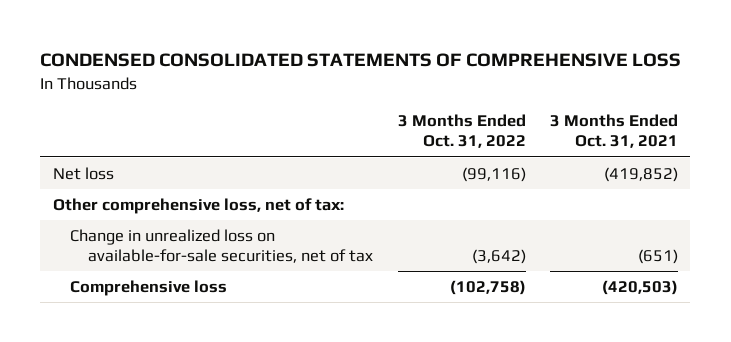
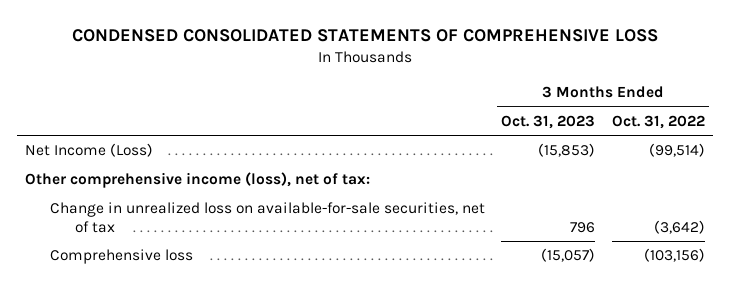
[550,114,679,149] 3 Months Ended Oct. 31, 2021 -> none
none -> [501,114,596,129] Oct. 31, 2023
[52,167,114,181] Net loss -> [25,143,154,158] Net Income (Loss)
[461,167,526,183] (99,116) -> [648,143,705,158] (99,514)
[52,198,344,215] Other comprehensive loss, net of tax: -> [25,172,371,189] Other comprehensive income (loss), net of tax:
[449,280,526,296] (102,758) -> [643,248,705,263] (103,156)

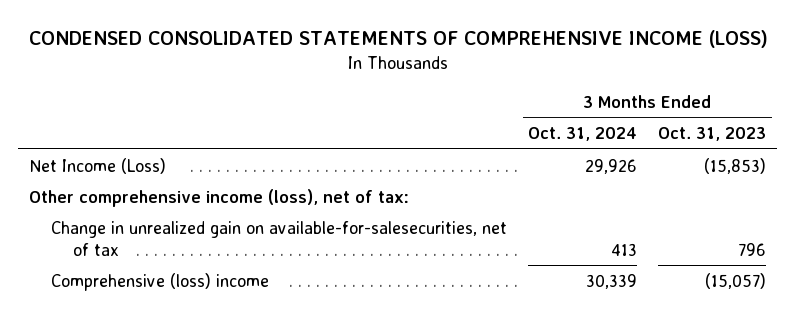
[72,29,659,43] CONDENSED CONSOLIDATED STATEMENTS OF COMPREHENSIVE LOSS -> [28,30,768,49] CONDENSED CONSOLIDATED STATEMENTS OF COMPREHENSIVE INCOME (LOSS)
[611,114,705,129] Oct. 31, 2022 -> none
none -> [528,127,638,142] Oct. 31, 2024
[50,202,486,233] Change in unrealized loss on available-for-sale securities, net of tax -> [51,220,508,256] Change in unrealized gain on available-for-salesecurities, net of tax
[50,249,194,265] Comprehensive loss -> [51,272,270,291] Comprehensive (loss) income

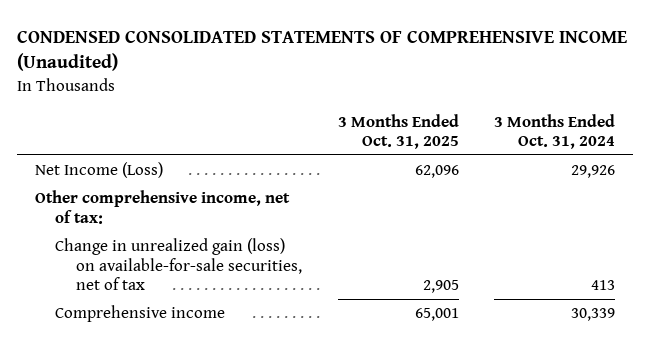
[28,30,768,49] CONDENSED CONSOLIDATED STATEMENTS OF COMPREHENSIVE INCOME (LOSS) -> [17,29,628,72] CONDENSED CONSOLIDATED STATEMENTS OF COMPREHENSIVE INCOME (Unaudited)
[658,127,767,142] Oct. 31, 2023 -> none
none -> [337,113,459,149] 3 Months Ended Oct. 31, 2025
[28,188,409,207] Other comprehensive income (loss), net of tax: -> [35,190,291,224] Other comprehensive income, net of tax:
[51,220,508,256] Change in unrealized gain on available-for-salesecurities, net of tax -> [55,238,302,290] Change in unrealized gain (loss) on available-for-sale securities, net of tax
[51,272,270,291] Comprehensive (loss) income -> [55,305,226,323] Comprehensive income

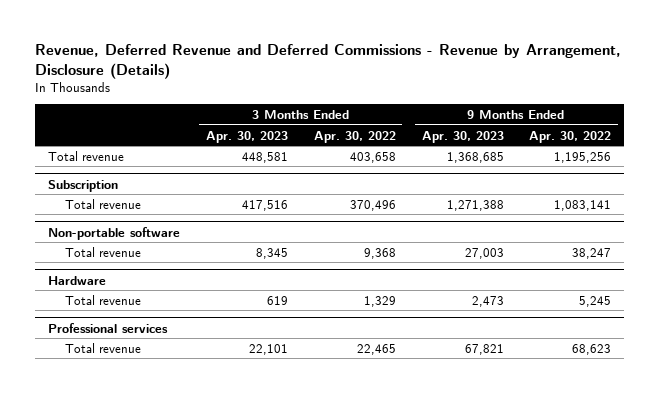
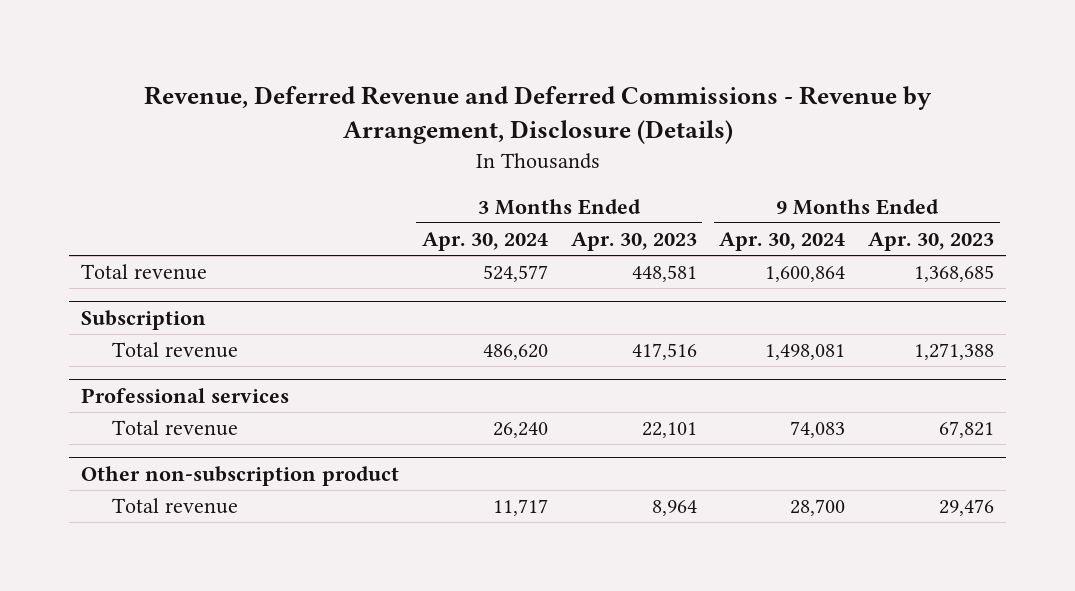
[313,130,396,143] Apr. 30, 2022 -> none
[529,130,612,143] Apr. 30, 2022 -> none
none -> [421,232,548,252] Apr. 30, 2024
none -> [719,232,846,252] Apr. 30, 2024
[48,226,181,240] Non-portable software -> none
[65,246,142,257] Total revenue -> none
[48,275,107,285] Hardware -> none
[65,294,142,305] Total revenue -> none
none -> [80,465,399,486] Other non-subscription product
none -> [111,498,238,515] Total revenue

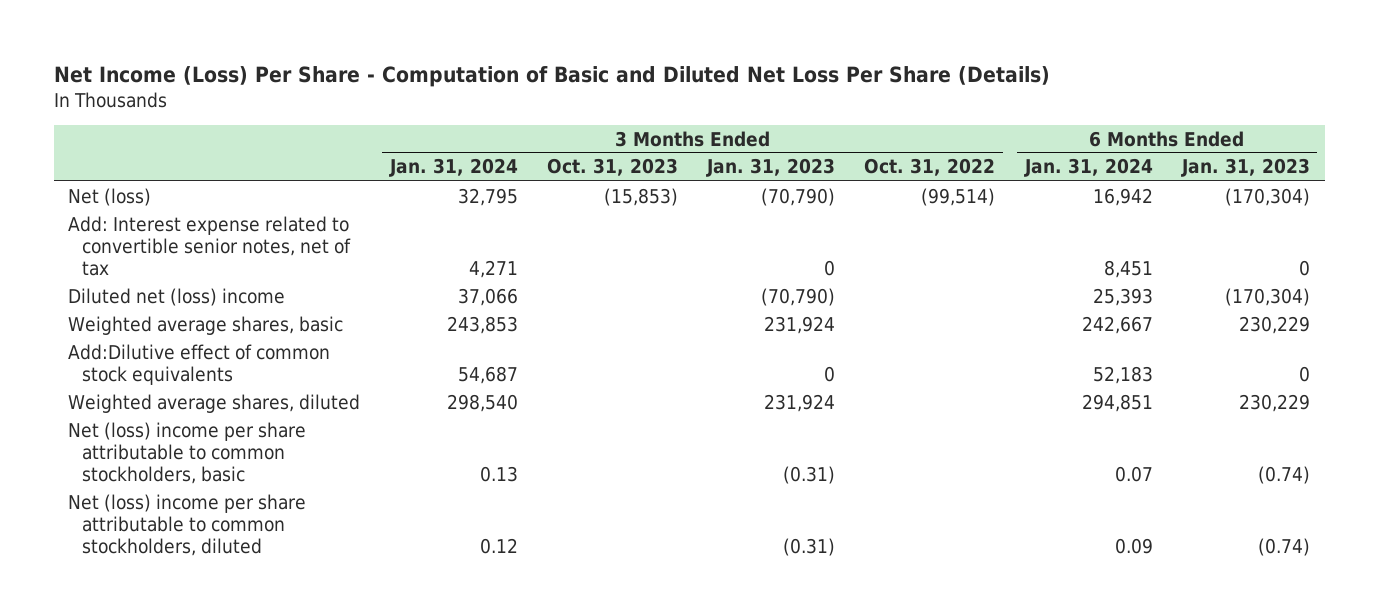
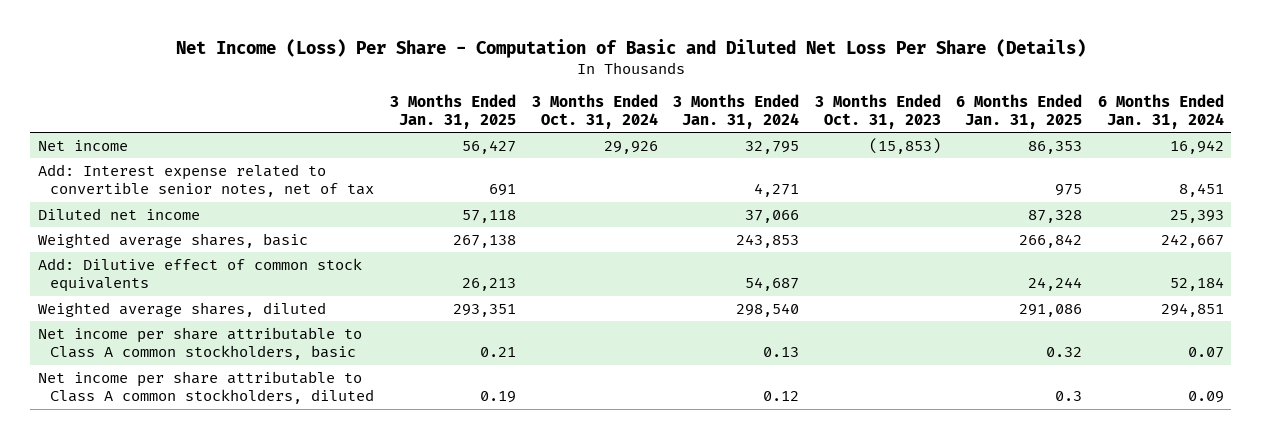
[706,158,836,178] Jan. 31, 2023 -> none
[864,158,996,177] Oct. 31, 2022 -> none
[1180,158,1310,178] Jan. 31, 2023 -> none
none -> [390,93,517,129] 3 Months Ended Jan. 31, 2025
none -> [531,93,658,129] 3 Months Ended Oct. 31, 2024
none -> [956,93,1083,129] 6 Months Ended Jan. 31, 2025
[68,187,152,206] Net (loss) -> [38,139,129,151] Net income
[68,287,286,306] Diluted net (loss) income -> [38,207,201,220] Diluted net income
[68,343,331,385] Add:Dilutive effect of common stock equivalents -> [38,257,363,293] Add: Dilutive effect of common stock equivalents
[1092,365,1153,384] 52,183 -> [1169,277,1224,292] 52,184
[68,421,307,485] Net (loss) income per share attributable to common stockholders, basic -> [38,326,363,361] Net income per share attributable to Class A common stockholders, basic
[68,493,307,557] Net (loss) income per share attributable to common stockholders, diluted -> [38,370,375,405] Net income per share attributable to Class A common stockholders, diluted

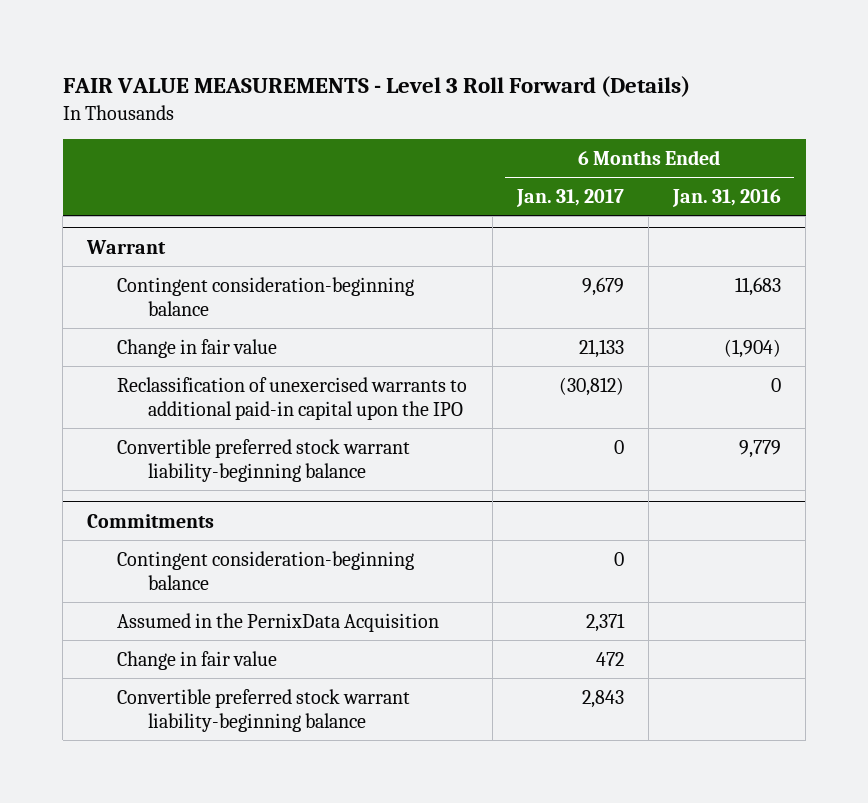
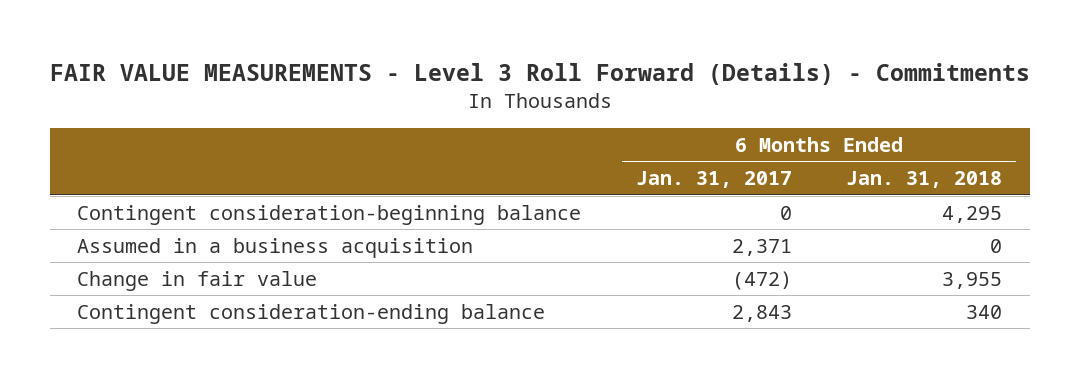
[62,76,690,98] FAIR VALUE MEASUREMENTS - Level 3 Roll Forward (Details) -> [49,62,1030,85] FAIR VALUE MEASUREMENTS - Level 3 Roll Forward (Details) - Commitments
[672,188,782,207] Jan. 31, 2016 -> none
none -> [846,171,1003,189] Jan. 31, 2018
[86,239,167,254] Warrant -> none
[117,276,415,316] Contingent consideration-beginning balance -> none
[117,338,278,358] Change in fair value -> none
[117,376,468,420] Reclassification of unexercised warrants to additional paid-in capital upon the IPO -> none
[117,438,411,482] Convertible preferred stock warrant liability-beginning balance -> none
[87,513,215,528] Commitments -> none
[117,612,440,632] Assumed in the PernixData Acquisition -> [77,237,474,258] Assumed in a business acquisition
[595,651,624,666] 472 -> [731,270,792,290] (472)
[117,688,411,732] Convertible preferred stock warrant liability-beginning balance -> [77,303,546,324] Contingent consideration-ending balance

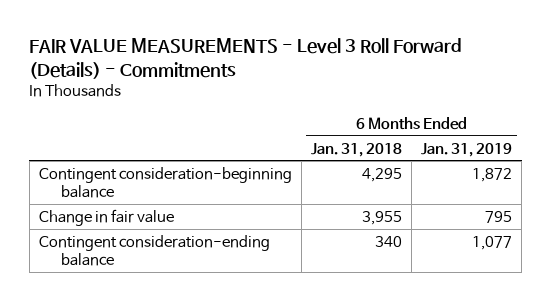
[635,171,792,189] Jan. 31, 2017 -> none
none -> [421,142,513,157] Jan. 31, 2019
[77,237,474,258] Assumed in a business acquisition -> none

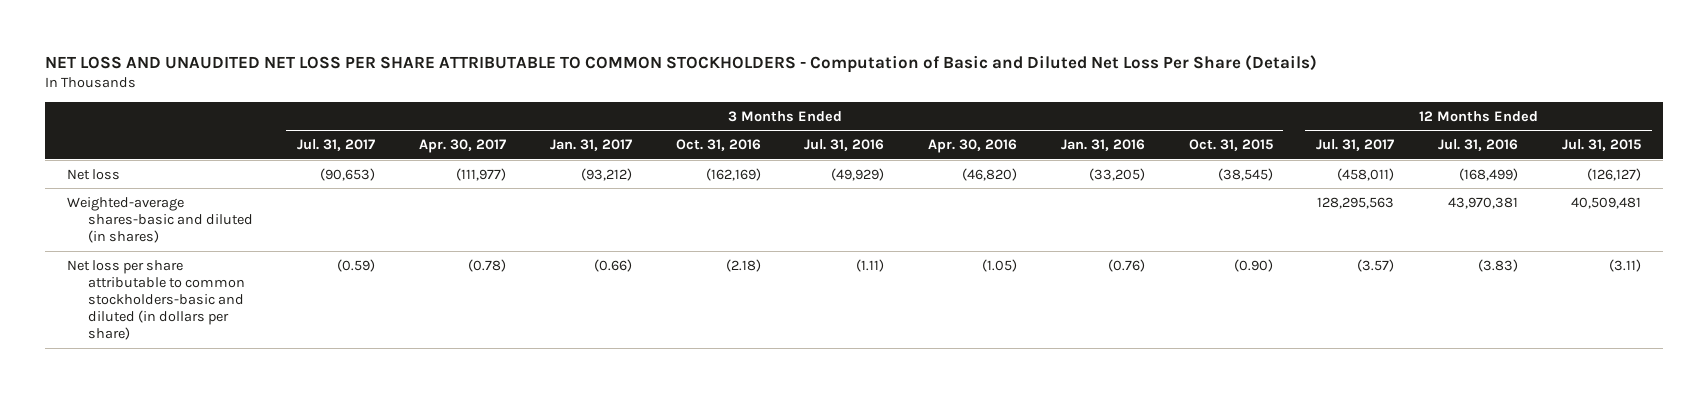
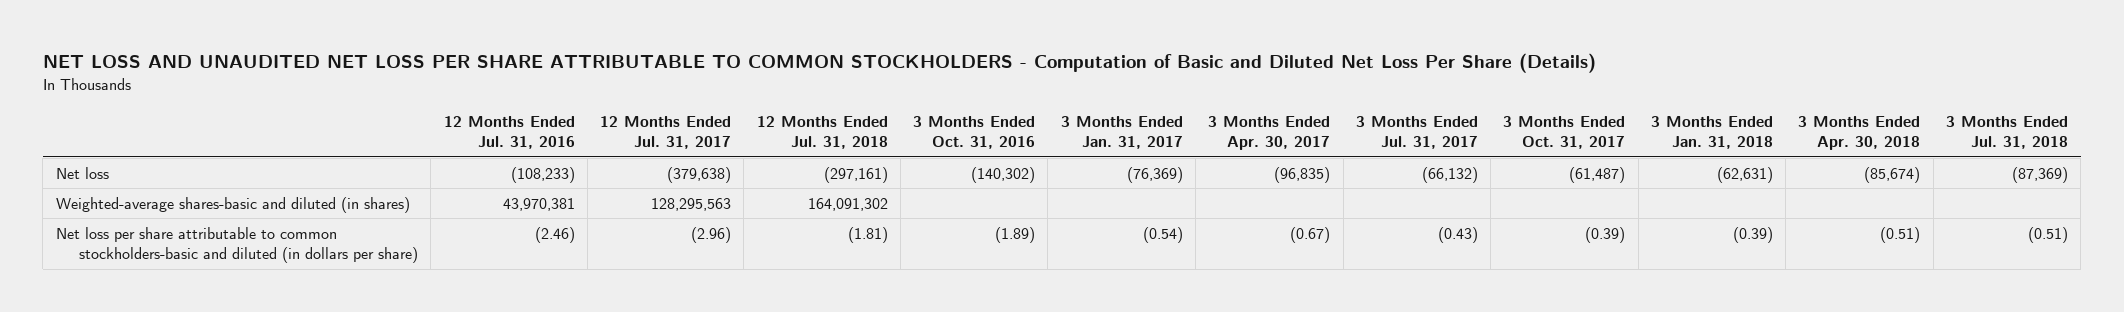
[804,139,885,152] Jul. 31, 2016 -> none
[928,139,1018,154] Apr. 30, 2016 -> none
[1060,139,1145,152] Jan. 31, 2016 -> none
[1188,139,1273,152] Oct. 31, 2015 -> none
[1561,139,1641,152] Jul. 31, 2015 -> none
none -> [756,115,888,150] 12 Months Ended Jul. 31, 2018
none -> [1503,115,1626,150] 3 Months Ended Oct. 31, 2017
none -> [1650,115,1773,150] 3 Months Ended Jan. 31, 2018
none -> [1798,115,1921,151] 3 Months Ended Apr. 30, 2018
none -> [1945,115,2068,150] 3 Months Ended Jul. 31, 2018
[320,167,376,181] (90,653) -> [1421,166,1478,183] (66,132)
[455,167,506,181] (111,977) -> [1274,166,1331,183] (96,835)
[580,167,632,181] (93,212) -> [1126,166,1183,183] (76,369)
[705,167,761,181] (162,169) -> [971,166,1036,183] (140,302)
[1337,167,1395,181] (458,011) -> [667,166,732,183] (379,638)
[1459,167,1519,181] (168,499) -> [510,166,575,183] (108,233)
[337,258,376,272] (0.59) -> [1437,226,1478,243] (0.43)
[467,258,506,272] (0.78) -> [1290,226,1331,243] (0.67)
[593,258,632,272] (0.66) -> [1142,226,1183,243] (0.54)
[725,258,761,272] (2.18) -> [995,226,1036,243] (1.89)
[1357,258,1395,272] (3.57) -> [691,226,732,243] (2.96)
[1478,258,1519,272] (3.83) -> [534,226,575,243] (2.46)

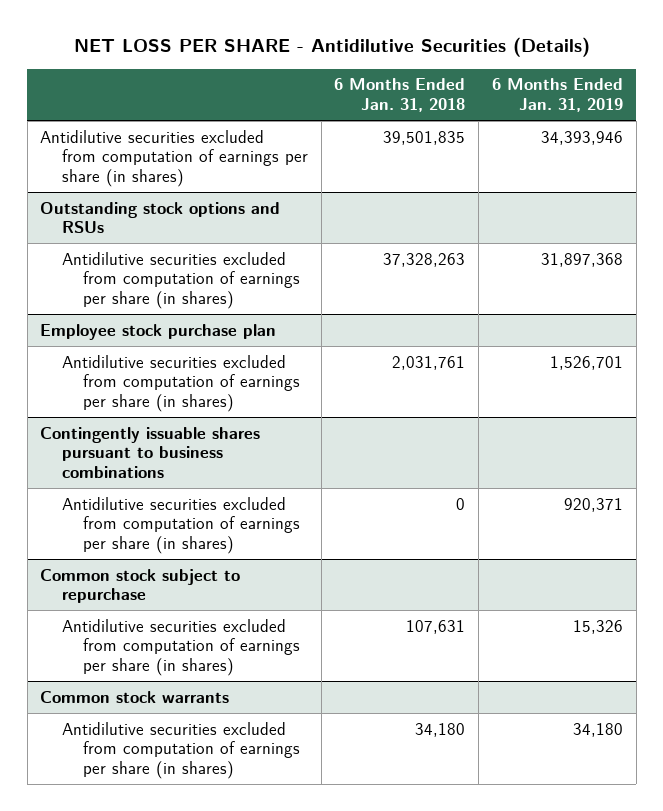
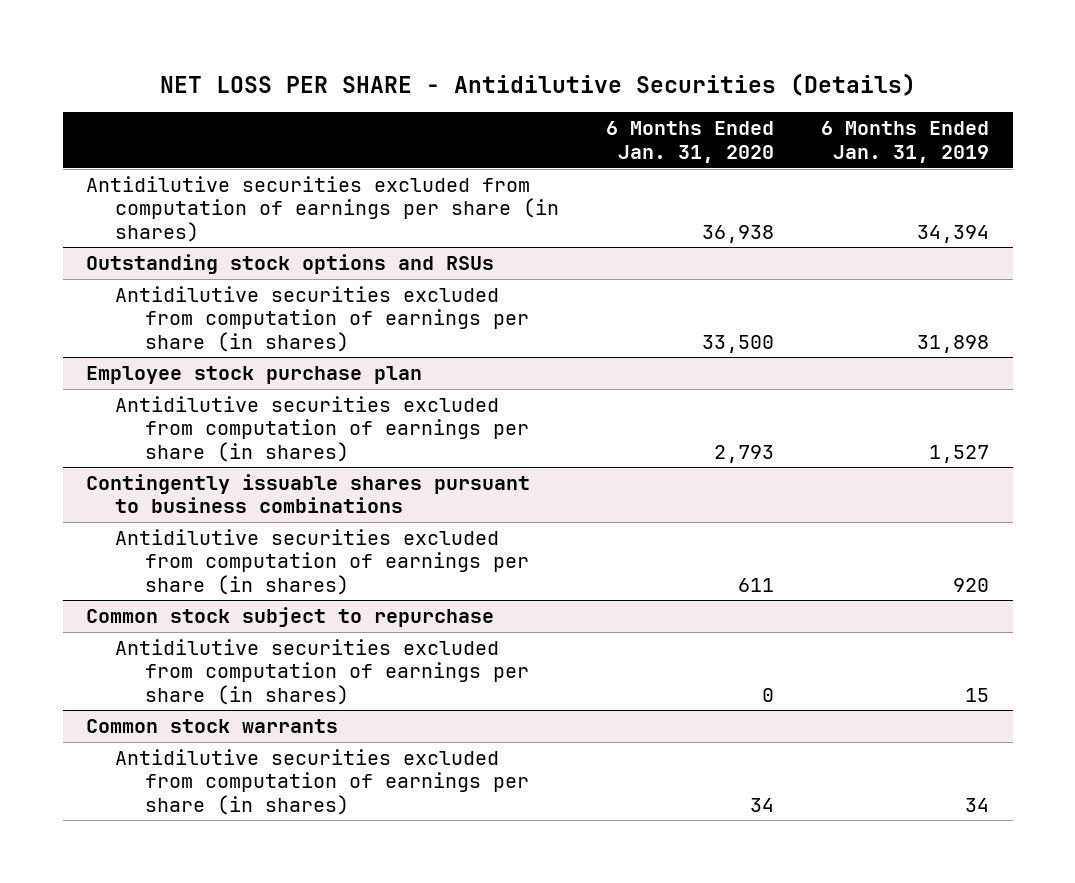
[334,78,466,112] 6 Months Ended Jan. 31, 2018 -> none
none -> [606,121,775,163] 6 Months Ended Jan. 31, 2020
[541,130,624,145] 34,393,946 -> [917,224,990,243] 34,394
[541,252,624,267] 31,897,368 -> [917,334,990,353] 31,898
[550,355,624,370] 1,526,701 -> [929,444,990,463] 1,527
[564,497,624,512] 920,371 -> [953,577,990,592] 920
[573,619,624,634] 15,326 -> [965,687,990,702] 15
[573,722,624,737] 34,180 -> [965,797,990,812] 34

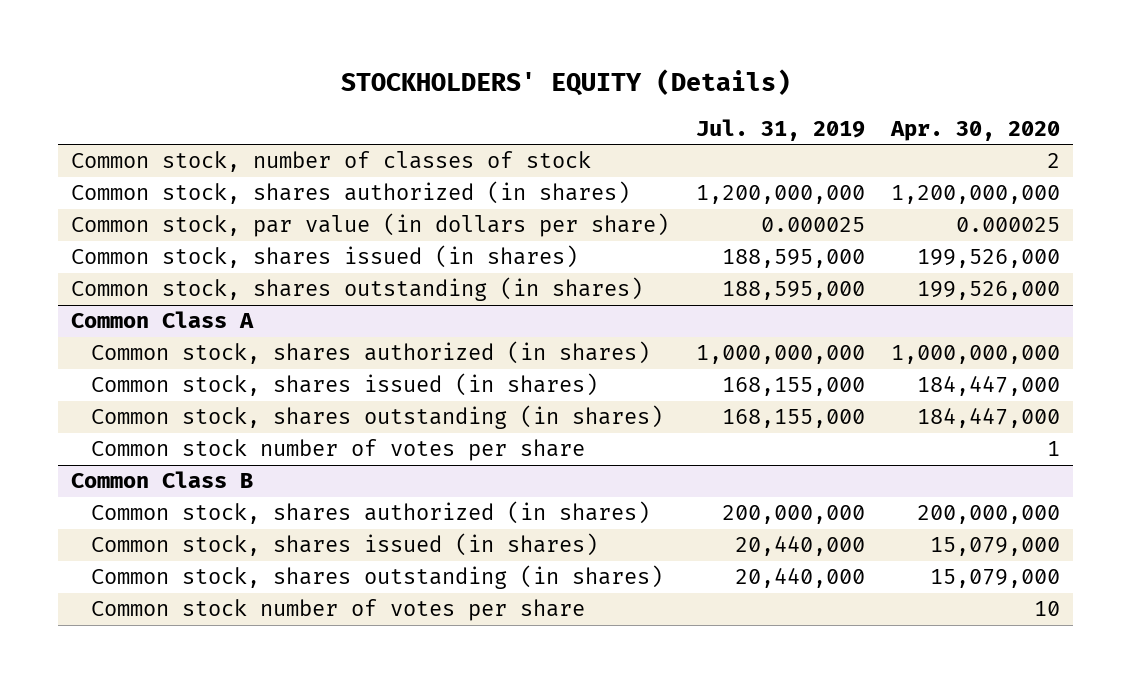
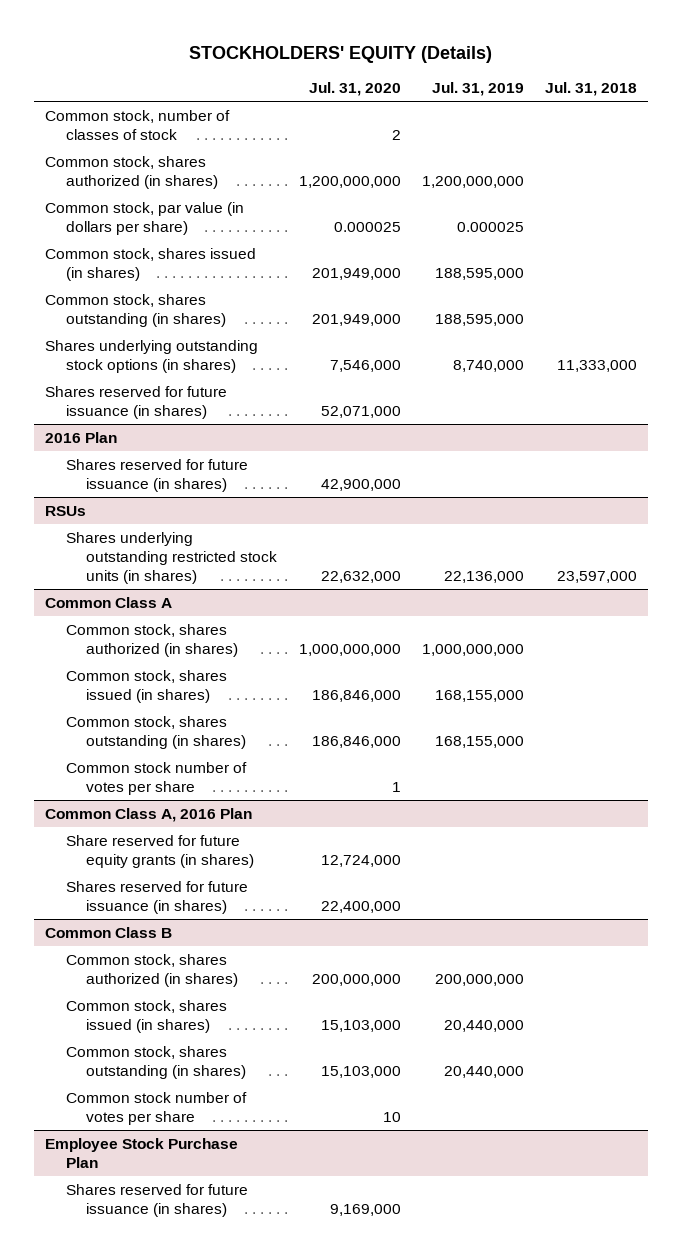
[889,120,1060,141] Apr. 30, 2020 -> none
none -> [308,82,401,97] Jul. 31, 2020
none -> [545,82,638,97] Jul. 31, 2018
none -> [44,339,258,373] Shares underlying outstanding stock options (in shares)
none -> [44,385,227,419] Shares reserved for future issuance (in shares)
none -> [44,431,117,443] 2016 Plan
none -> [65,458,248,492] Shares reserved for future issuance (in shares)
none -> [44,505,86,516] RSUs
none -> [65,531,278,585] Shares underlying outstanding restricted stock units (in shares)
none -> [44,807,252,822] Common Class A, 2016 Plan
none -> [65,834,255,868] Share reserved for future equity grants (in shares)
none -> [65,880,248,914] Shares reserved for future issuance (in shares)
none -> [44,1137,238,1168] Employee Stock Purchase Plan
none -> [65,1183,248,1217] Shares reserved for future issuance (in shares)

